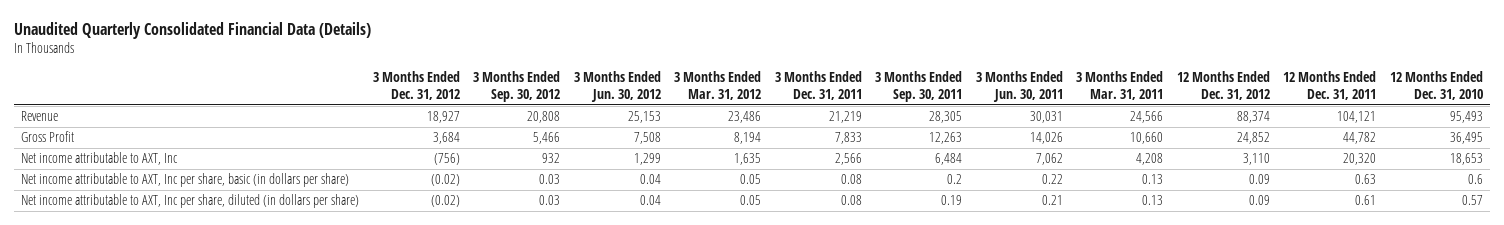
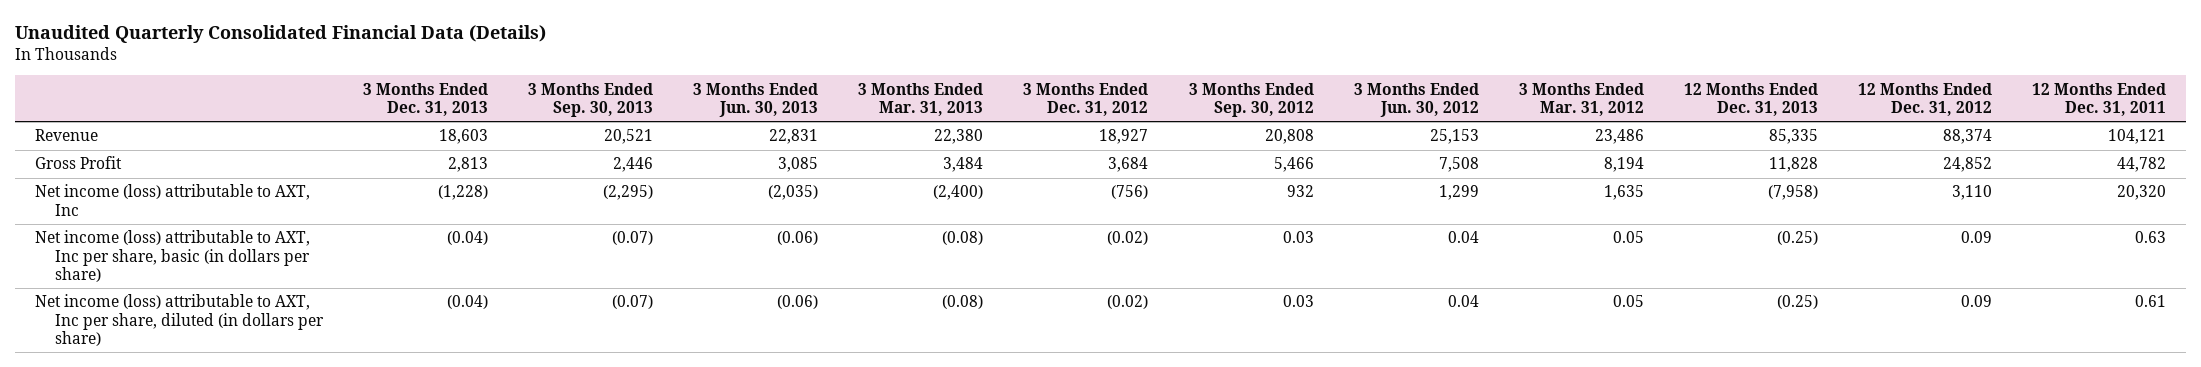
[774,71,862,100] 3 Months Ended Dec. 31, 2011 -> none
[875,71,963,102] 3 Months Ended Sep. 30, 2011 -> none
[975,71,1063,102] 3 Months Ended Jun. 30, 2011 -> none
[1076,71,1164,100] 3 Months Ended Mar. 31, 2011 -> none
[1389,71,1483,100] 12 Months Ended Dec. 31, 2010 -> none
none -> [363,82,489,117] 3 Months Ended Dec. 31, 2013
none -> [528,82,654,118] 3 Months Ended Sep. 30, 2013
none -> [693,82,819,118] 3 Months Ended Jun. 30, 2013
none -> [858,82,984,117] 3 Months Ended Mar. 31, 2013
none -> [1683,82,1818,117] 12 Months Ended Dec. 31, 2013
[21,152,179,166] Net income attributable to AXT, Inc -> [35,184,311,216] Net income (loss) attributable to AXT, Inc
[21,173,350,188] Net income attributable to AXT, Inc per share, basic (in dollars per share) -> [35,230,311,283] Net income (loss) attributable to AXT, Inc per share, basic (in dollars per share)
[21,194,360,209] Net income attributable to AXT, Inc per share, diluted (in dollars per share) -> [35,294,325,347] Net income (loss) attributable to AXT, Inc per share, diluted (in dollars per share)

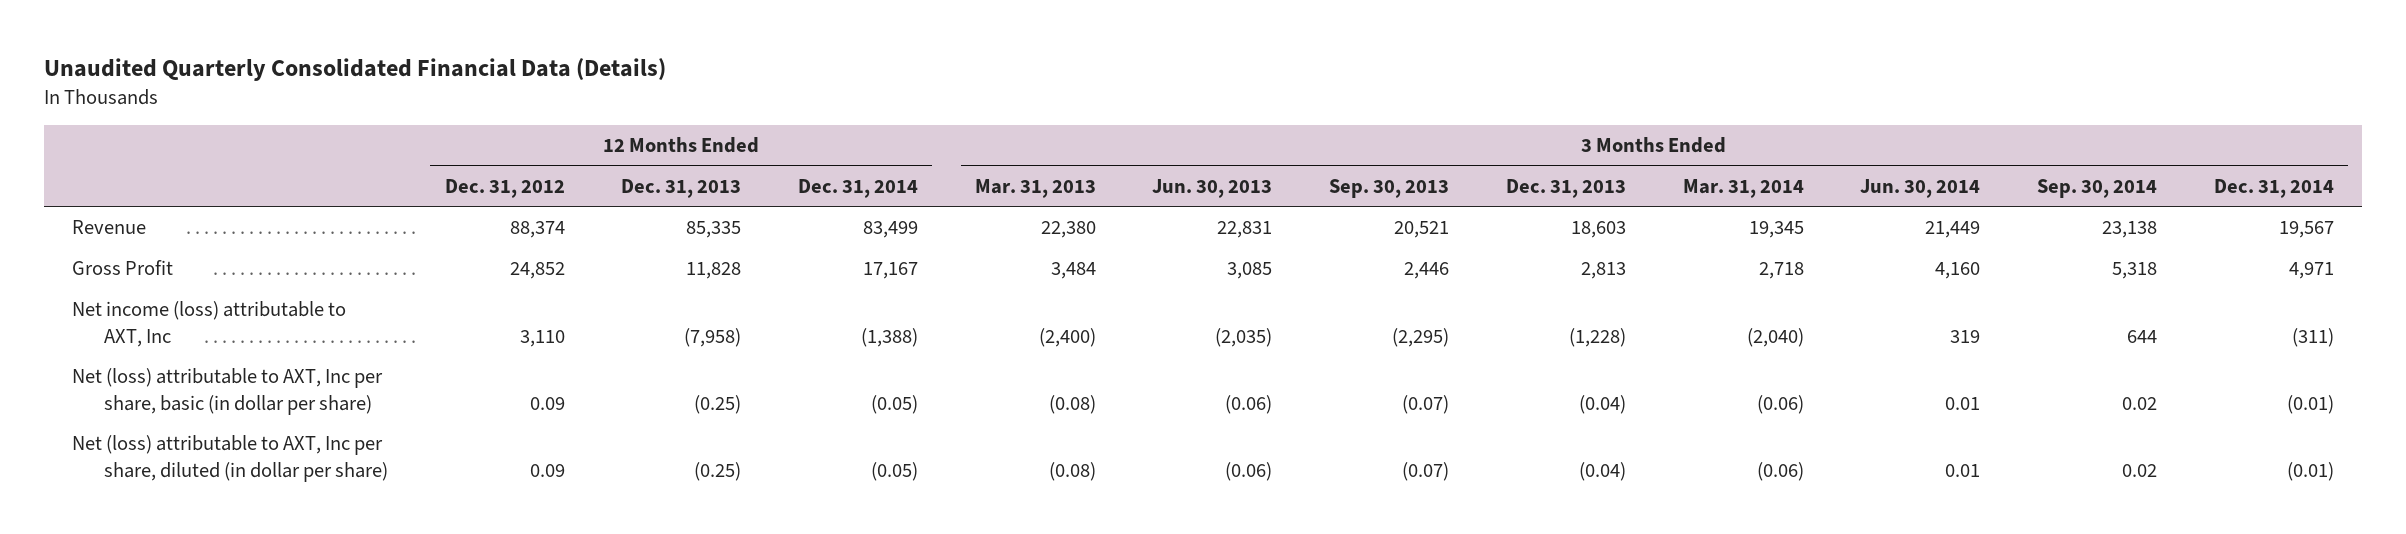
[1023,82,1149,117] 3 Months Ended Dec. 31, 2012 -> none
[1188,82,1314,118] 3 Months Ended Sep. 30, 2012 -> none
[1353,82,1479,118] 3 Months Ended Jun. 30, 2012 -> none
[1518,82,1644,117] 3 Months Ended Mar. 31, 2012 -> none
[2031,82,2166,117] 12 Months Ended Dec. 31, 2011 -> none
none -> [797,178,918,198] Dec. 31, 2014
none -> [1682,178,1804,198] Mar. 31, 2014
none -> [1860,178,1981,198] Jun. 30, 2014
none -> [2036,178,2157,198] Sep. 30, 2014
none -> [2213,178,2334,198] Dec. 31, 2014
[35,230,311,283] Net income (loss) attributable to AXT, Inc per share, basic (in dollars per share) -> [72,368,384,415] Net (loss) attributable to AXT, Inc per share, basic (in dollar per share)
[35,294,325,347] Net income (loss) attributable to AXT, Inc per share, diluted (in dollars per share) -> [72,435,388,482] Net (loss) attributable to AXT, Inc per share, diluted (in dollar per share)

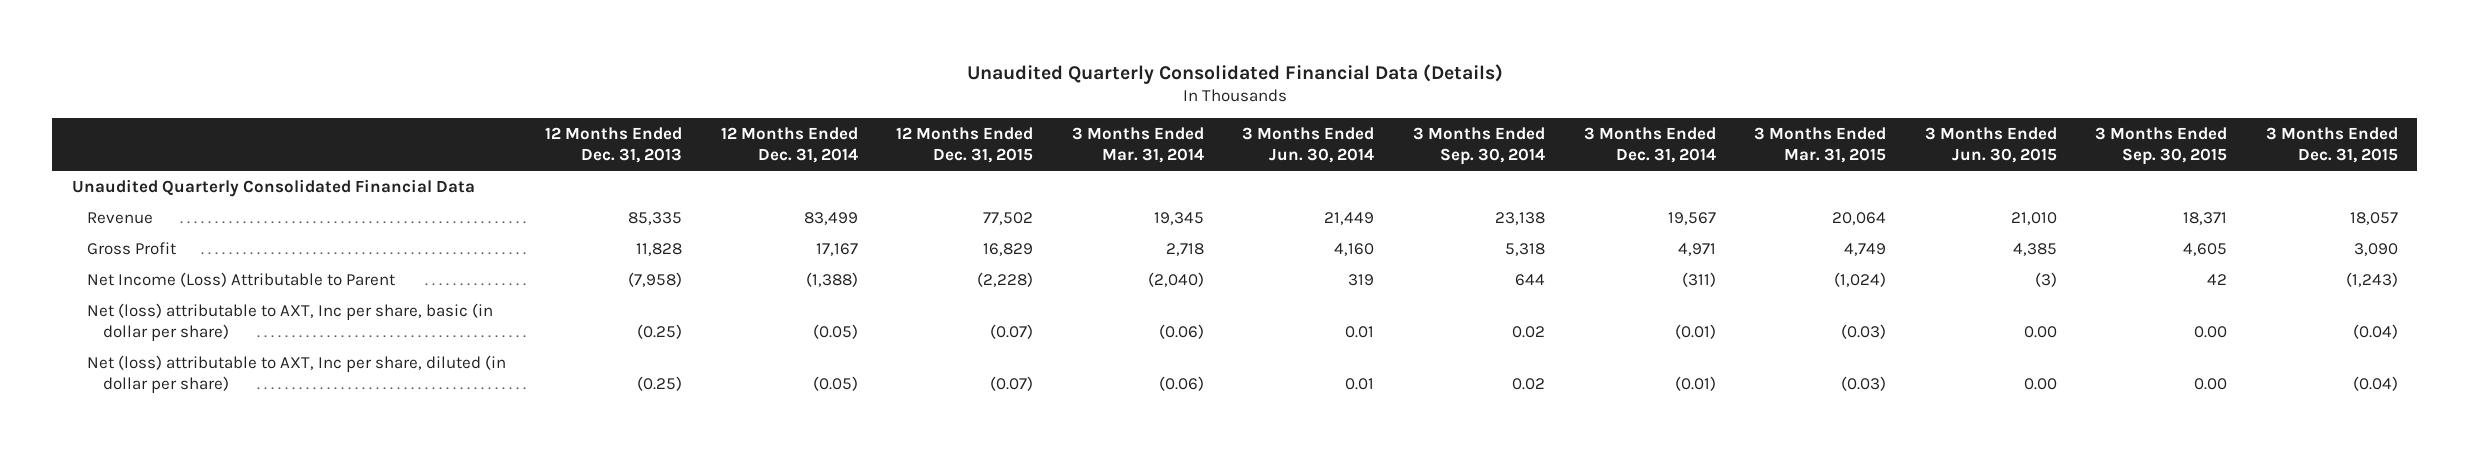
[444,178,565,198] Dec. 31, 2012 -> none
[974,178,1096,198] Mar. 31, 2013 -> none
[1152,178,1273,198] Jun. 30, 2013 -> none
[1329,178,1450,198] Sep. 30, 2013 -> none
[1505,178,1626,198] Dec. 31, 2013 -> none
none -> [896,127,1034,163] 12 Months Ended Dec. 31, 2015
none -> [1754,127,1887,163] 3 Months Ended Mar. 31, 2015
none -> [1924,127,2057,163] 3 Months Ended Jun. 30, 2015
none -> [2095,127,2228,165] 3 Months Ended Sep. 30, 2015
none -> [2265,127,2398,163] 3 Months Ended Dec. 31, 2015
none -> [71,178,475,197] Unaudited Quarterly Consolidated Financial Data
[72,301,347,347] Net income (loss) attributable to AXT, Inc -> [87,271,396,287] Net Income (Loss) Attributable to Parent

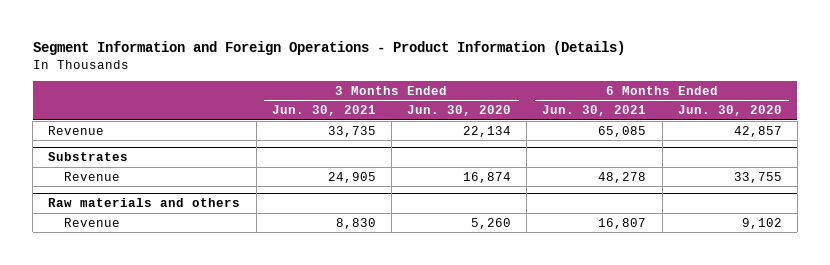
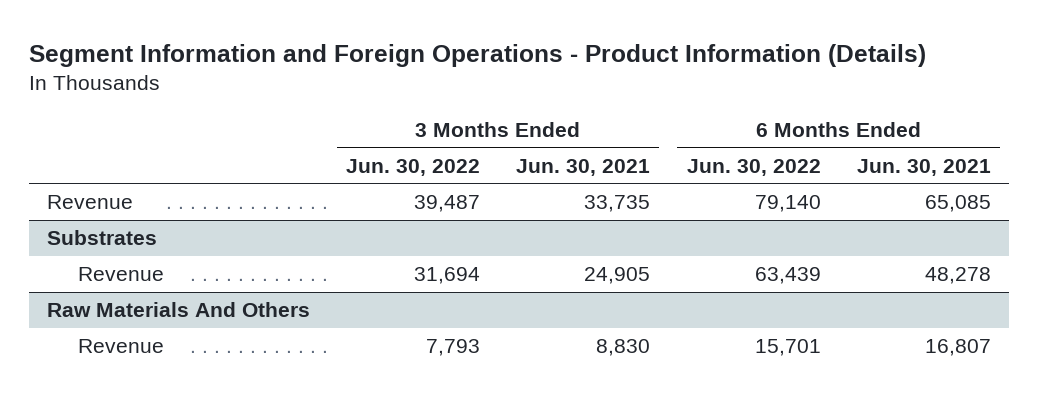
[407,105,512,117] Jun. 30, 2020 -> none
[677,105,782,117] Jun. 30, 2020 -> none
none -> [346,158,481,176] Jun. 30, 2022
none -> [686,158,821,176] Jun. 30, 2022
[48,197,241,207] Raw materials and others -> [46,302,310,318] Raw Materials And Others

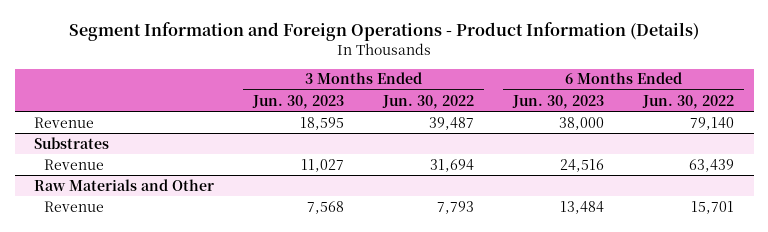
[516,158,651,176] Jun. 30, 2021 -> none
[856,158,991,176] Jun. 30, 2021 -> none
none -> [252,94,345,109] Jun. 30, 2023
none -> [512,94,605,109] Jun. 30, 2023
[46,302,310,318] Raw Materials And Others -> [34,178,215,191] Raw Materials and Other

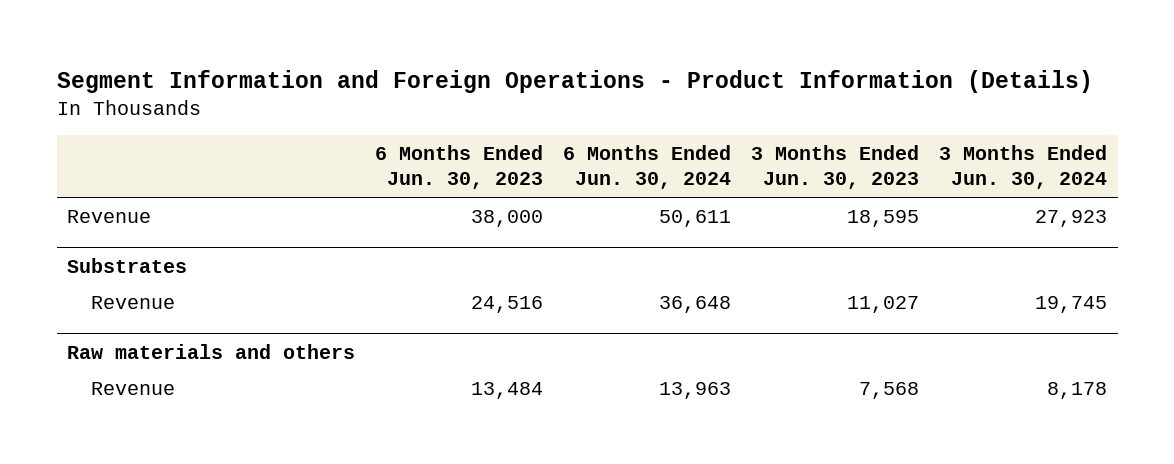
[382,94,475,109] Jun. 30, 2022 -> none
[642,94,735,109] Jun. 30, 2022 -> none
none -> [563,145,732,190] 6 Months Ended Jun. 30, 2024
none -> [939,145,1108,190] 3 Months Ended Jun. 30, 2024
[34,178,215,191] Raw Materials and Other -> [66,343,355,359] Raw materials and others

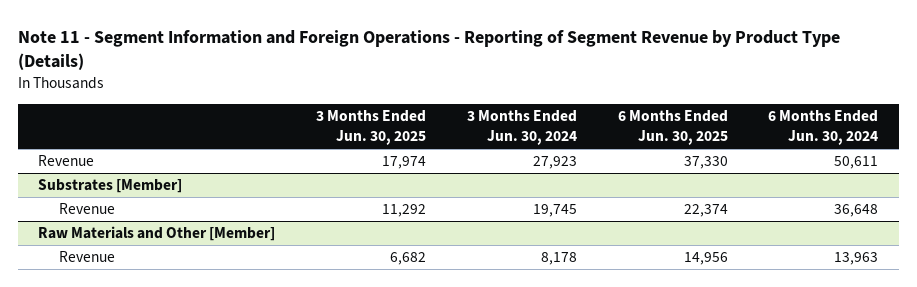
[56,69,1093,93] Segment Information and Foreign Operations - Product Information (Details) -> [18,29,841,70] Note 11 - Segment Information and Foreign Operations - Reporting of Segment Revenue by Product Type (Details)
[374,145,543,190] 6 Months Ended Jun. 30, 2023 -> none
[751,145,920,190] 3 Months Ended Jun. 30, 2023 -> none
none -> [316,110,427,146] 3 Months Ended Jun. 30, 2025
none -> [617,110,728,146] 6 Months Ended Jun. 30, 2025
[66,257,187,273] Substrates -> [38,179,183,194] Substrates [Member]
[66,343,355,359] Raw materials and others -> [38,226,276,242] Raw Materials and Other [Member]

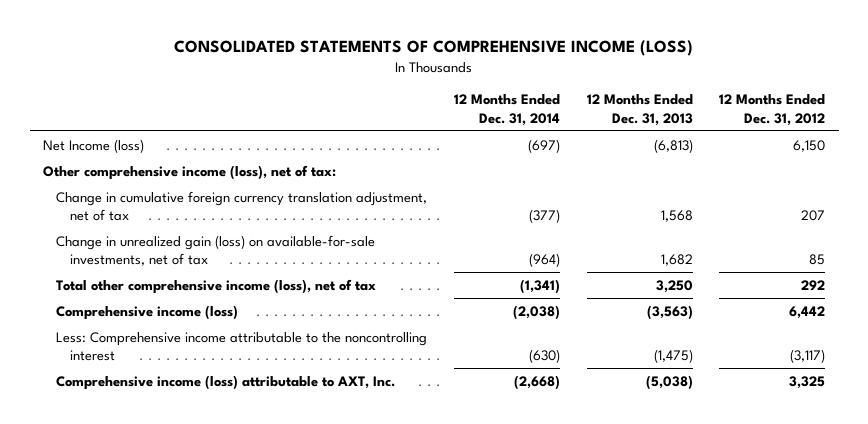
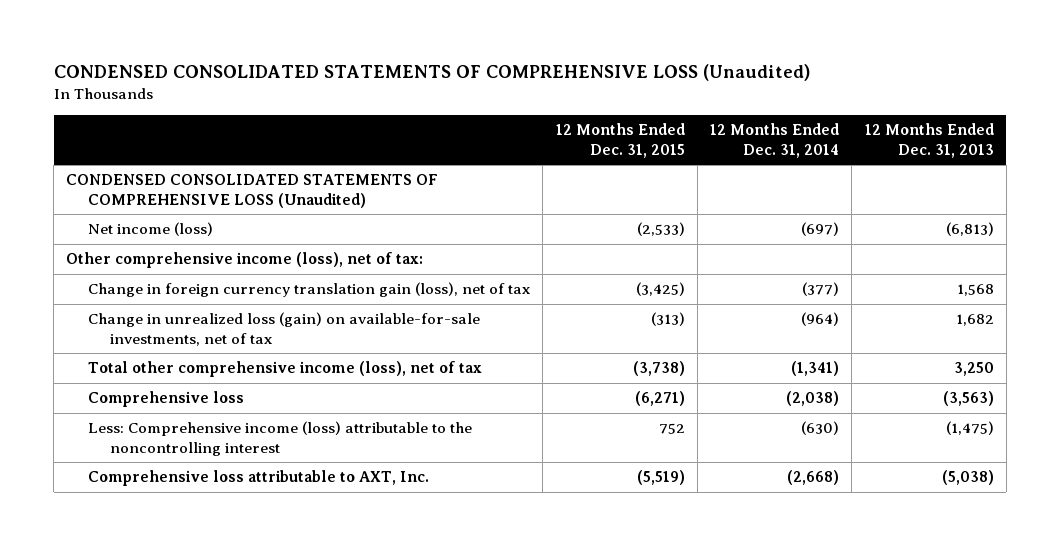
[174,40,694,57] CONSOLIDATED STATEMENTS OF COMPREHENSIVE INCOME (LOSS) -> [53,63,810,81] CONDENSED CONSOLIDATED STATEMENTS OF COMPREHENSIVE LOSS (Unaudited)
[719,94,826,126] 12 Months Ended Dec. 31, 2012 -> none
none -> [555,122,685,158] 12 Months Ended Dec. 31, 2015
none -> [66,174,439,209] CONDENSED CONSOLIDATED STATEMENTS OF COMPREHENSIVE LOSS (Unaudited)
[42,138,144,153] Net Income (loss) -> [87,222,213,237] Net income (loss)
[56,190,428,222] Change in cumulative foreign currency translation adjustment, net of tax -> [87,282,530,298] Change in foreign currency translation gain (loss), net of tax
[56,234,376,267] Change in unrealized gain (loss) on available-for-sale investments, net of tax -> [87,312,480,347] Change in unrealized loss (gain) on available-for-sale investments, net of tax
[56,304,239,320] Comprehensive income (loss) -> [87,391,244,408] Comprehensive loss
[56,331,428,362] Less: Comprehensive income attributable to the noncontrolling interest -> [87,421,472,457] Less: Comprehensive income (loss) attributable to the noncontrolling interest
[56,374,396,390] Comprehensive income (loss) attributable to AXT, Inc. -> [87,470,429,487] Comprehensive loss attributable to AXT, Inc.

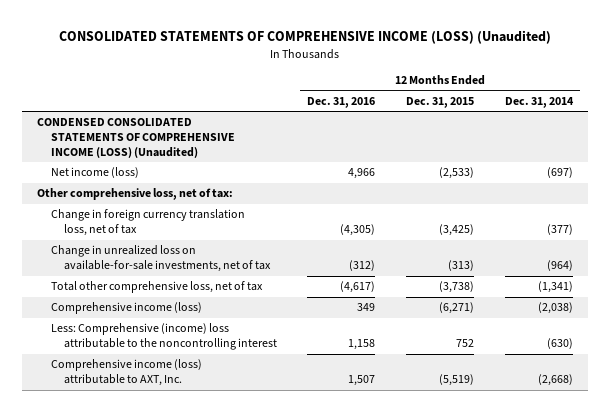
[53,63,810,81] CONDENSED CONSOLIDATED STATEMENTS OF COMPREHENSIVE LOSS (Unaudited) -> [59,30,552,45] CONSOLIDATED STATEMENTS OF COMPREHENSIVE INCOME (LOSS) (Unaudited)
[864,122,994,158] 12 Months Ended Dec. 31, 2013 -> none
none -> [307,97,376,109] Dec. 31, 2016
[66,174,439,209] CONDENSED CONSOLIDATED STATEMENTS OF COMPREHENSIVE LOSS (Unaudited) -> [37,118,235,158] CONDENSED CONSOLIDATED STATEMENTS OF COMPREHENSIVE INCOME (LOSS) (Unaudited)
[66,252,424,269] Other comprehensive income (loss), net of tax: -> [37,188,234,201] Other comprehensive loss, net of tax:
[87,282,530,298] Change in foreign currency translation gain (loss), net of tax -> [50,209,245,237] Change in foreign currency translation loss, net of tax
[87,312,480,347] Change in unrealized loss (gain) on available-for-sale investments, net of tax -> [50,245,271,273] Change in unrealized loss on available-for-sale investments, net of tax
[87,361,482,378] Total other comprehensive income (loss), net of tax -> [50,281,263,294] Total other comprehensive loss, net of tax
[87,391,244,408] Comprehensive loss -> [50,302,202,315] Comprehensive income (loss)
[87,421,472,457] Less: Comprehensive income (loss) attributable to the noncontrolling interest -> [50,323,277,351] Less: Comprehensive (income) loss attributable to the noncontrolling interest
[87,470,429,487] Comprehensive loss attributable to AXT, Inc. -> [50,359,202,387] Comprehensive income (loss) attributable to AXT, Inc.

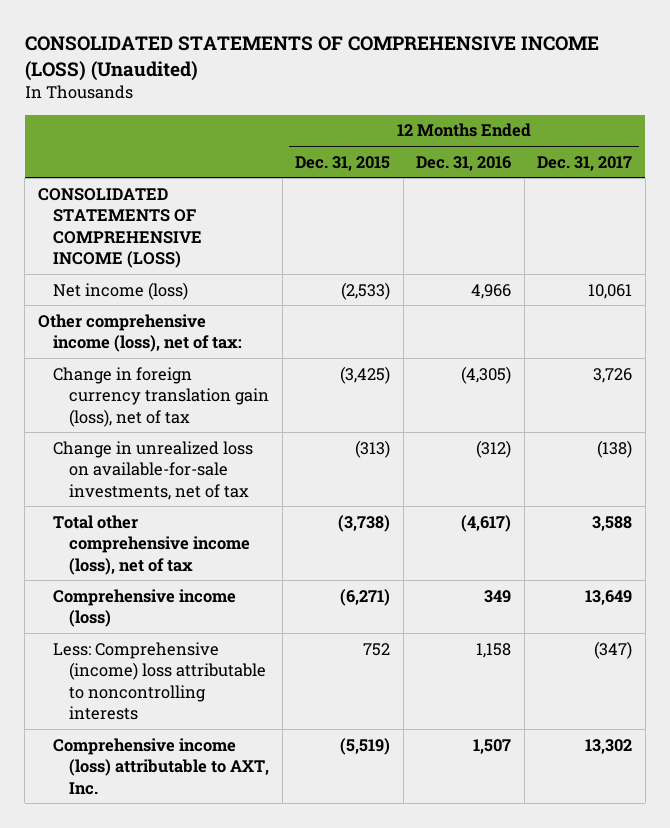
[504,97,574,109] Dec. 31, 2014 -> none
none -> [537,155,633,171] Dec. 31, 2017
[37,118,235,158] CONDENSED CONSOLIDATED STATEMENTS OF COMPREHENSIVE INCOME (LOSS) (Unaudited) -> [37,187,203,269] CONSOLIDATED STATEMENTS OF COMPREHENSIVE INCOME (LOSS)
[37,188,234,201] Other comprehensive loss, net of tax: -> [37,313,243,353] Other comprehensive income (loss), net of tax:
[50,209,245,237] Change in foreign currency translation loss, net of tax -> [53,366,270,427] Change in foreign currency translation gain (loss), net of tax
[50,281,263,294] Total other comprehensive loss, net of tax -> [53,514,251,575] Total other comprehensive income (loss), net of tax
[50,323,277,351] Less: Comprehensive (income) loss attributable to the noncontrolling interest -> [53,641,267,721] Less: Comprehensive (income) loss attributable to noncontrolling interests

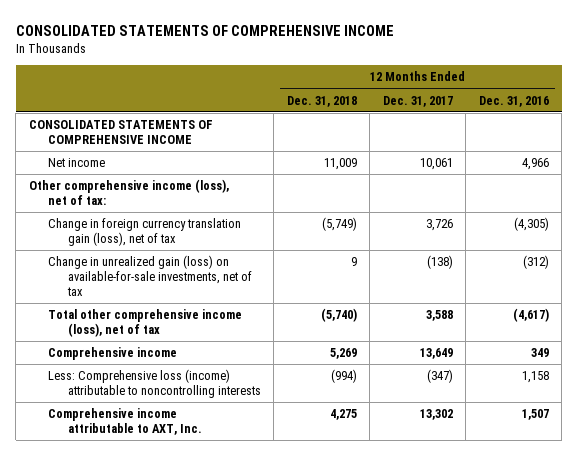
[24,36,599,81] CONSOLIDATED STATEMENTS OF COMPREHENSIVE INCOME (LOSS) (Unaudited) -> [15,24,394,36] CONSOLIDATED STATEMENTS OF COMPREHENSIVE INCOME
[295,155,391,171] Dec. 31, 2015 -> none
none -> [286,95,357,107] Dec. 31, 2018
[37,187,203,269] CONSOLIDATED STATEMENTS OF COMPREHENSIVE INCOME (LOSS) -> [28,120,213,145] CONSOLIDATED STATEMENTS OF COMPREHENSIVE INCOME
[53,281,189,300] Net income (loss) -> [48,158,106,168] Net income
[53,440,254,500] Change in unrealized loss on available-for-sale investments, net of tax -> [48,255,252,296] Change in unrealized gain (loss) on available-for-sale investments, net of tax
[53,588,237,628] Comprehensive income (loss) -> [48,347,178,361] Comprehensive income
[53,641,267,721] Less: Comprehensive (income) loss attributable to noncontrolling interests -> [48,369,261,399] Less: Comprehensive loss (income) attributable to noncontrolling interests
[53,737,270,795] Comprehensive income (loss) attributable to AXT, Inc. -> [48,408,202,436] Comprehensive income attributable to AXT, Inc.

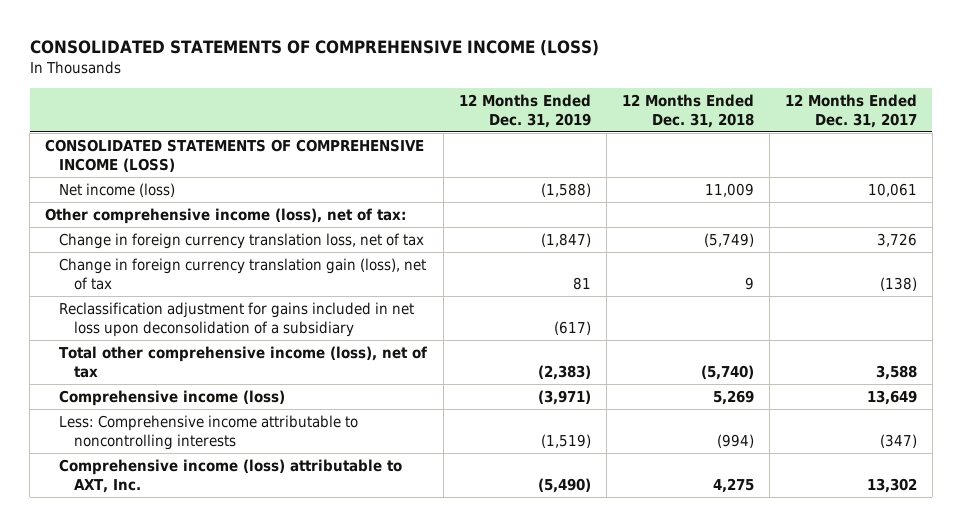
[15,24,394,36] CONSOLIDATED STATEMENTS OF COMPREHENSIVE INCOME -> [29,39,599,56] CONSOLIDATED STATEMENTS OF COMPREHENSIVE INCOME (LOSS)
[478,95,549,107] Dec. 31, 2016 -> none
none -> [458,94,591,128] 12 Months Ended Dec. 31, 2019
[28,120,213,145] CONSOLIDATED STATEMENTS OF COMPREHENSIVE INCOME -> [45,139,425,172] CONSOLIDATED STATEMENTS OF COMPREHENSIVE INCOME (LOSS)
[48,158,106,168] Net income -> [59,183,176,198] Net income (loss)
[48,255,252,296] Change in unrealized gain (loss) on available-for-sale investments, net of tax -> none
none -> [59,233,425,250] Change in foreign currency translation loss, net of tax
[321,217,357,232] (5,749) -> [744,276,754,290] 9
[425,219,453,232] 3,726 -> [879,276,917,291] (138)
none -> [59,302,415,337] Reclassification adjustment for gains included in net loss upon deconsolidation of a subsidiary
[48,347,178,361] Comprehensive income -> [59,390,286,407] Comprehensive income (loss)
[48,369,261,399] Less: Comprehensive loss (income) attributable to noncontrolling interests -> [59,415,359,450] Less: Comprehensive income attributable to noncontrolling interests
[48,408,202,436] Comprehensive income attributable to AXT, Inc. -> [59,459,403,493] Comprehensive income (loss) attributable to AXT, Inc.

